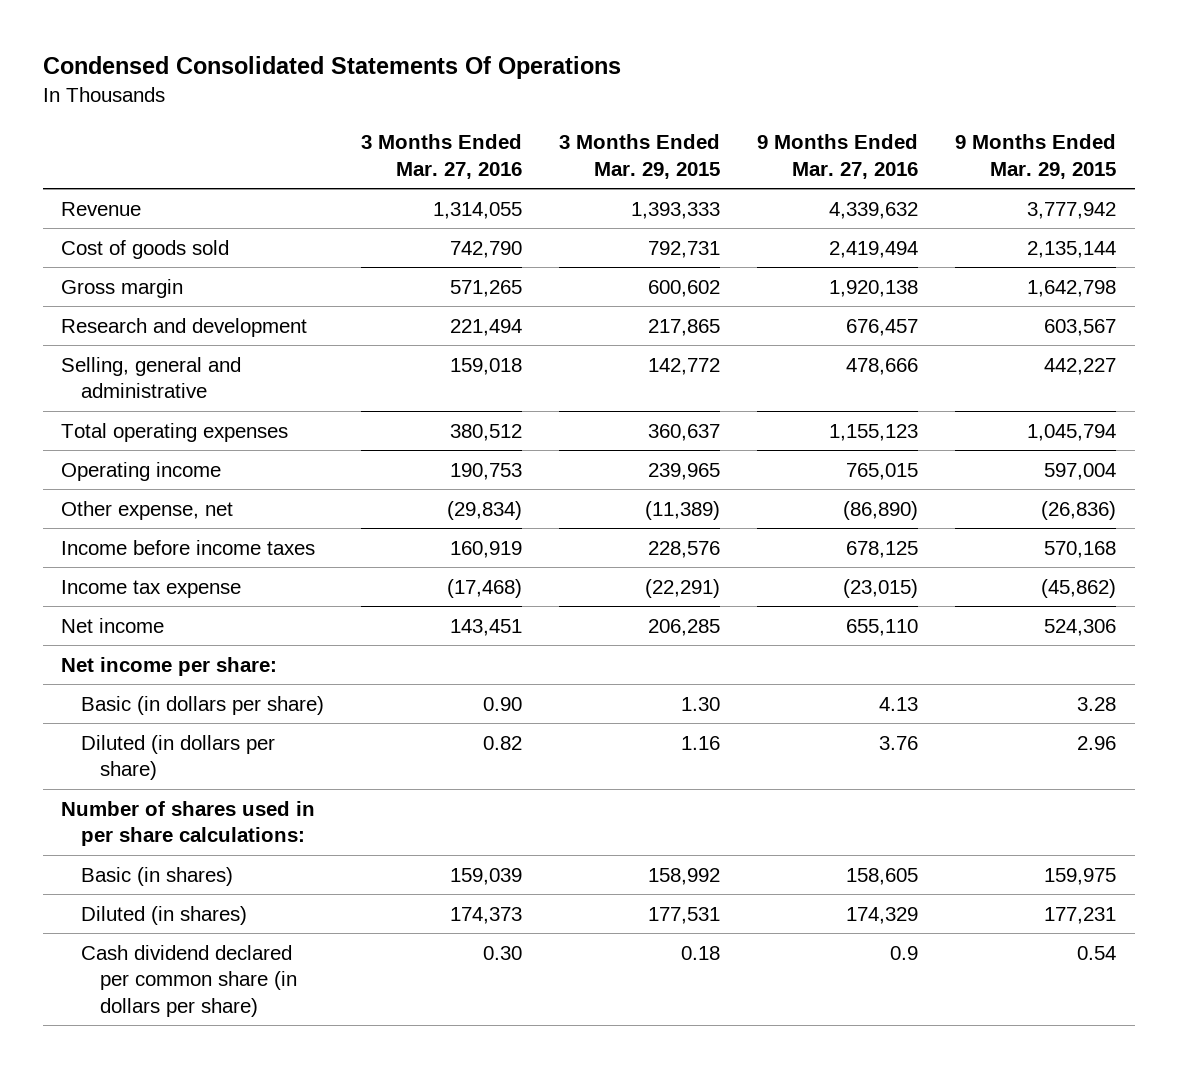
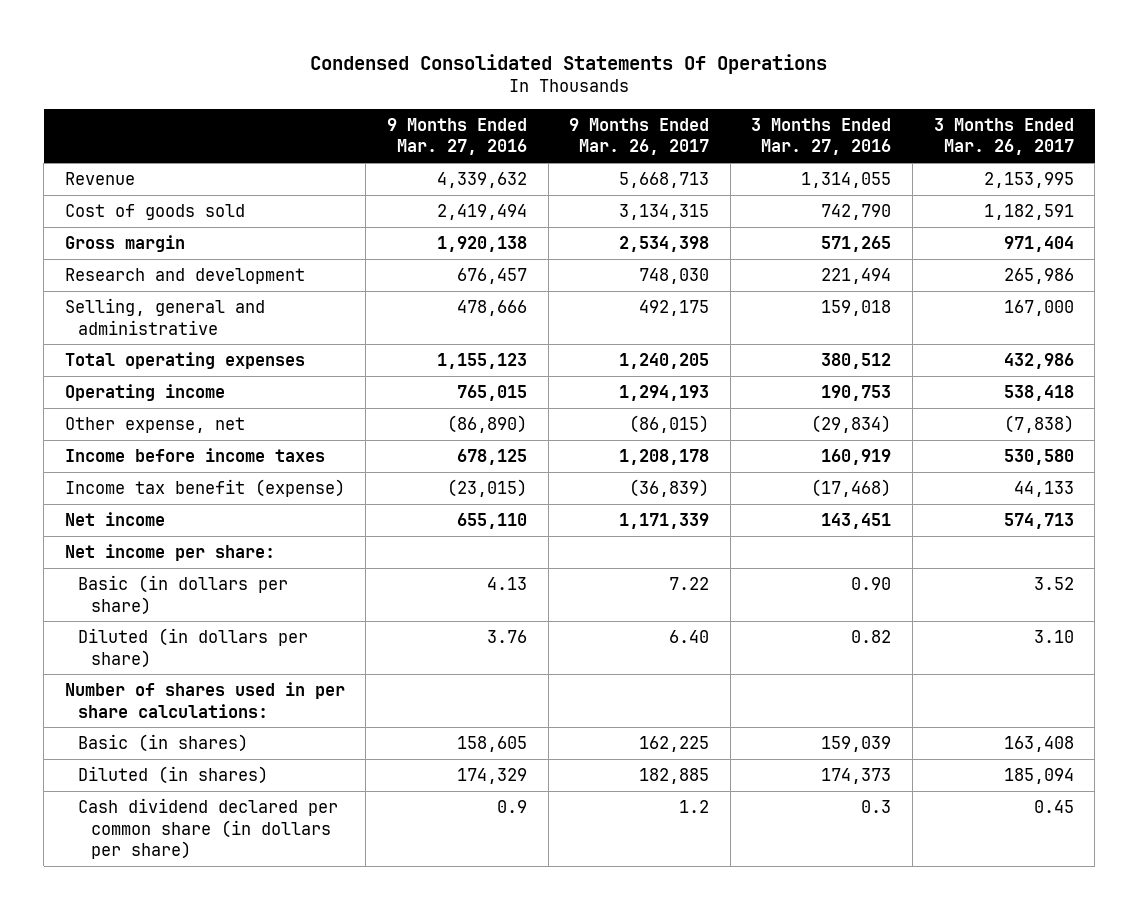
[558,134,720,179] 3 Months Ended Mar. 29, 2015 -> none
[955,134,1117,179] 9 Months Ended Mar. 29, 2015 -> none
none -> [569,118,710,156] 9 Months Ended Mar. 26, 2017
none -> [933,118,1074,156] 3 Months Ended Mar. 26, 2017
[61,579,242,598] Income tax expense -> [64,479,345,498] Income tax benefit (expense)
[482,945,522,960] 0.30 -> [861,800,892,814] 0.3

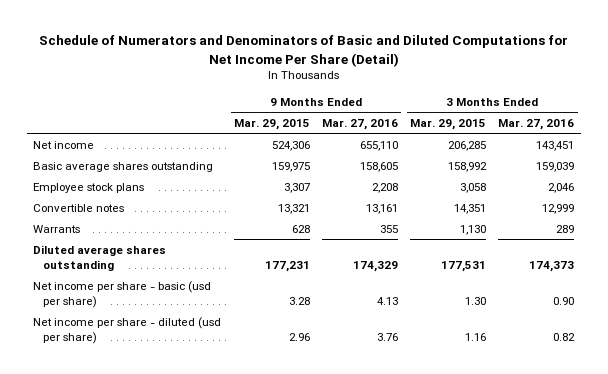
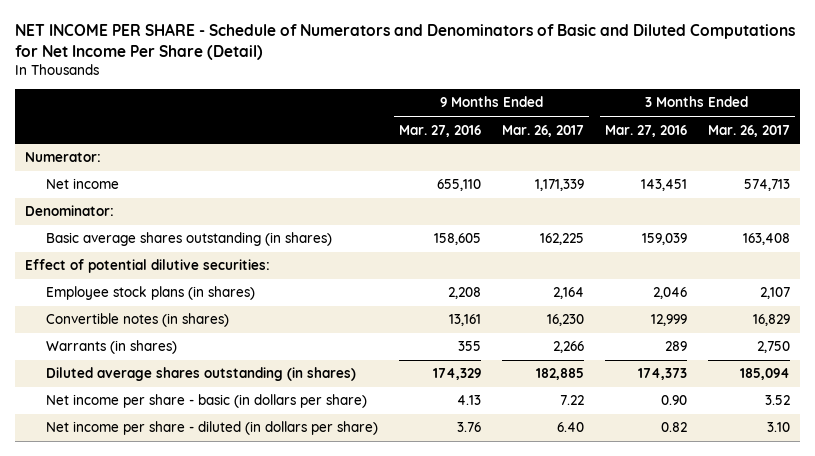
[38,35,568,67] Schedule of Numerators and Denominators of Basic and Diluted Computations for Net Income Per Share (Detail) -> [14,23,795,61] NET INCOME PER SHARE - Schedule of Numerators and Denominators of Basic and Diluted Computations for Net Income Per Share (Detail)
[233,119,310,131] Mar. 29, 2015 -> none
[410,119,487,131] Mar. 29, 2015 -> none
none -> [501,124,584,137] Mar. 26, 2017
none -> [707,124,790,137] Mar. 26, 2017
none -> [25,152,102,163] Numerator:
none -> [25,205,115,217] Denominator:
[33,161,214,172] Basic average shares outstanding -> [46,232,333,247] Basic average shares outstanding (in shares)
none -> [25,259,271,274] Effect of potential dilutive securities:
[33,182,145,193] Employee stock plans -> [46,286,256,301] Employee stock plans (in shares)
[33,203,125,212] Convertible notes -> [46,313,230,328] Convertible notes (in shares)
[33,224,81,233] Warrants -> [46,340,178,355] Warrants (in shares)
[33,244,167,271] Diluted average shares outstanding -> [46,367,357,382] Diluted average shares outstanding (in shares)
[33,280,212,308] Net income per share - basic (usd per share) -> [46,394,368,409] Net income per share - basic (in dollars per share)
[33,316,222,344] Net income per share - diluted (usd per share) -> [46,421,379,436] Net income per share - diluted (in dollars per share)

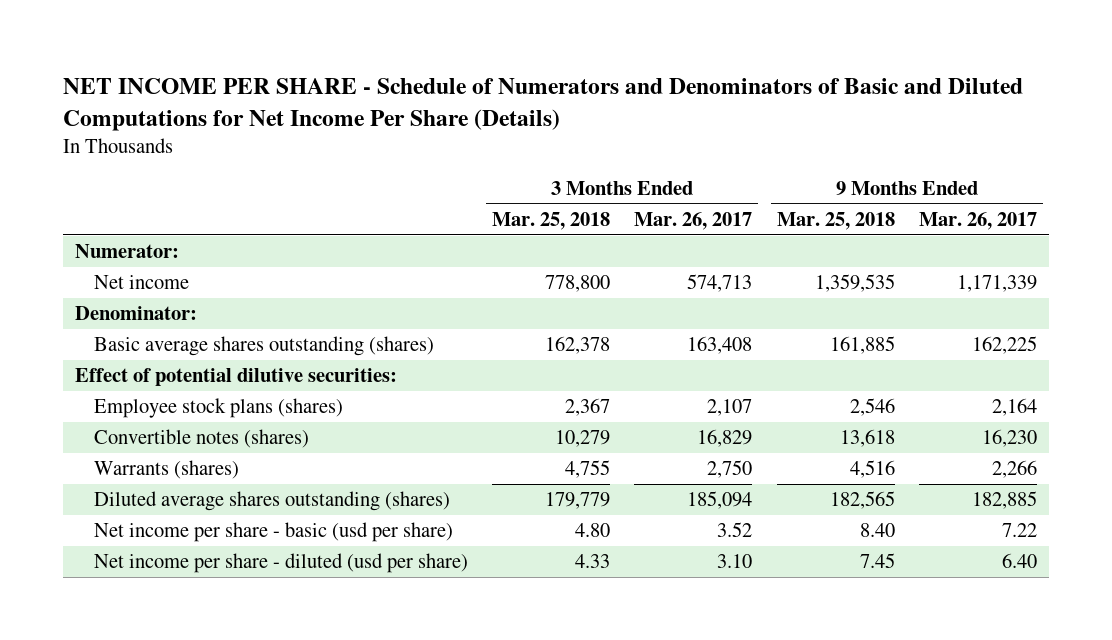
[14,23,795,61] NET INCOME PER SHARE - Schedule of Numerators and Denominators of Basic and Diluted Computations for Net Income Per Share (Detail) -> [62,78,1023,131] NET INCOME PER SHARE - Schedule of Numerators and Denominators of Basic and Diluted Computations for Net Income Per Share (Details)
[399,124,482,137] Mar. 27, 2016 -> none
[604,124,687,137] Mar. 27, 2016 -> none
none -> [492,211,611,230] Mar. 25, 2018
none -> [776,211,895,230] Mar. 25, 2018
[46,232,333,247] Basic average shares outstanding (in shares) -> [93,336,434,357] Basic average shares outstanding (shares)
[46,286,256,301] Employee stock plans (in shares) -> [93,398,343,419] Employee stock plans (shares)
[46,313,230,328] Convertible notes (in shares) -> [93,429,309,449] Convertible notes (shares)
[46,340,178,355] Warrants (in shares) -> [93,460,239,480] Warrants (shares)
[46,367,357,382] Diluted average shares outstanding (in shares) -> [93,491,450,512] Diluted average shares outstanding (shares)
[46,394,368,409] Net income per share - basic (in dollars per share) -> [93,522,453,543] Net income per share - basic (usd per share)
[46,421,379,436] Net income per share - diluted (in dollars per share) -> [93,553,468,574] Net income per share - diluted (usd per share)

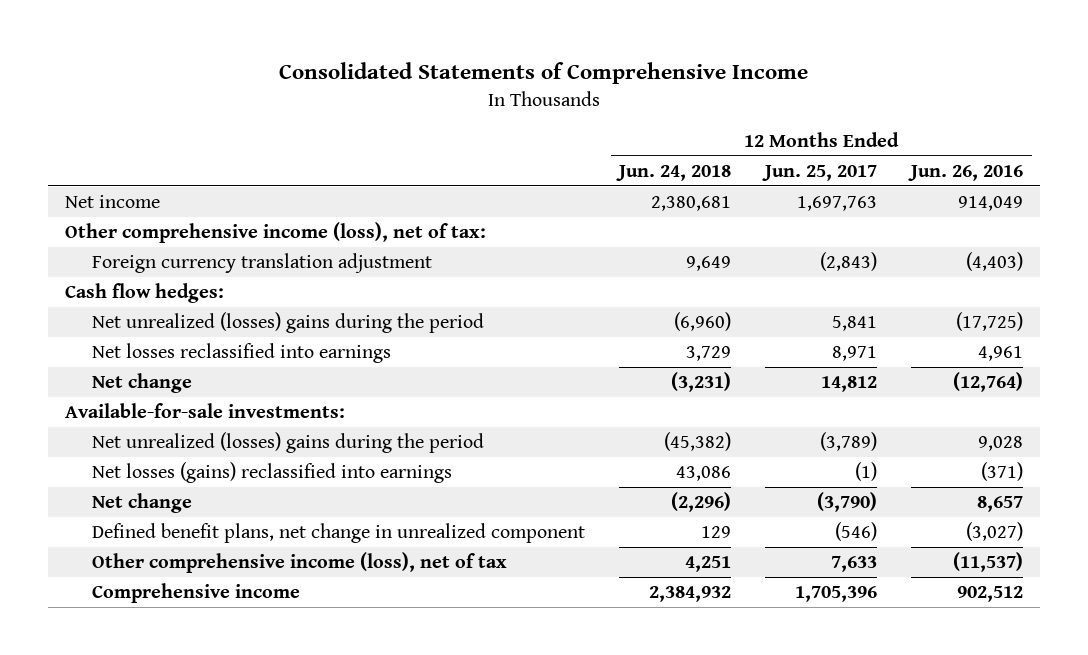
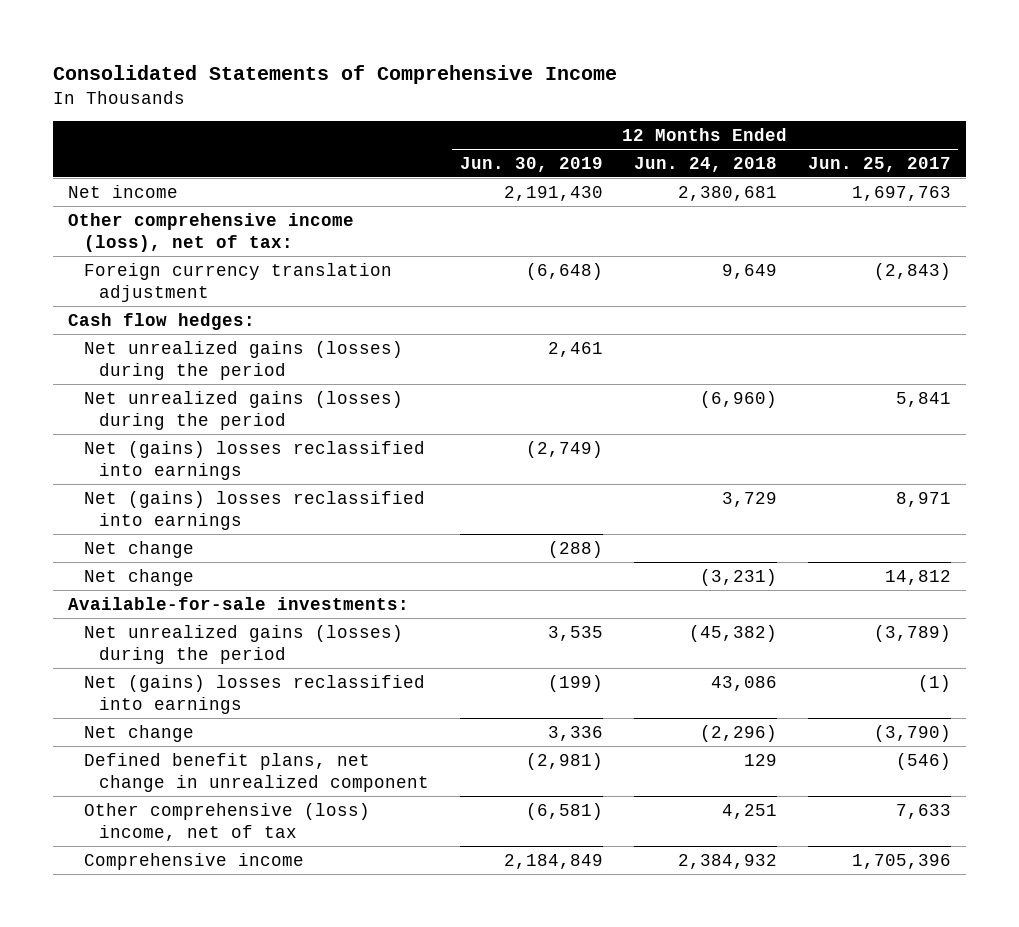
[908,164,1024,181] Jun. 26, 2016 -> none
none -> [460,156,604,172] Jun. 30, 2019
none -> [83,340,403,381] Net unrealized gains (losses) during the period
[92,312,485,334] Net unrealized (losses) gains during the period -> [83,390,403,431] Net unrealized gains (losses) during the period
none -> [83,440,425,481] Net (gains) losses reclassified into earnings
[92,343,392,364] Net losses reclassified into earnings -> [83,490,425,531] Net (gains) losses reclassified into earnings
none -> [83,540,194,558] Net change
[92,432,485,454] Net unrealized (losses) gains during the period -> [83,624,403,665] Net unrealized gains (losses) during the period
[92,462,453,484] Net losses (gains) reclassified into earnings -> [83,674,425,715] Net (gains) losses reclassified into earnings
[92,552,508,574] Other comprehensive income (loss), net of tax -> [83,802,370,842] Other comprehensive (loss) income, net of tax

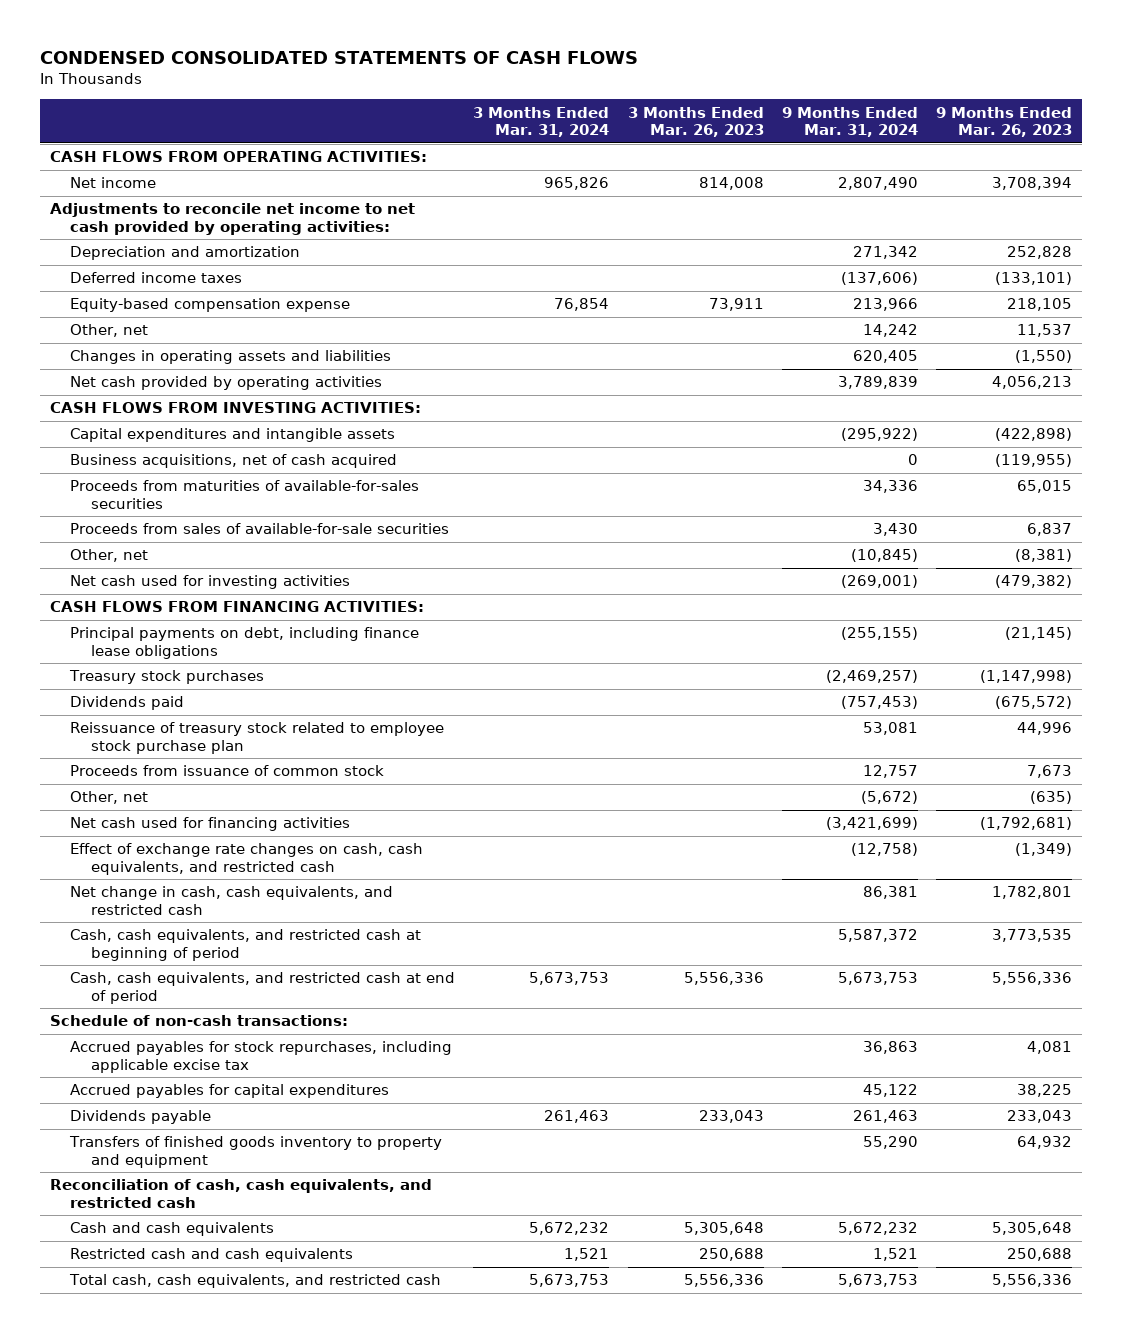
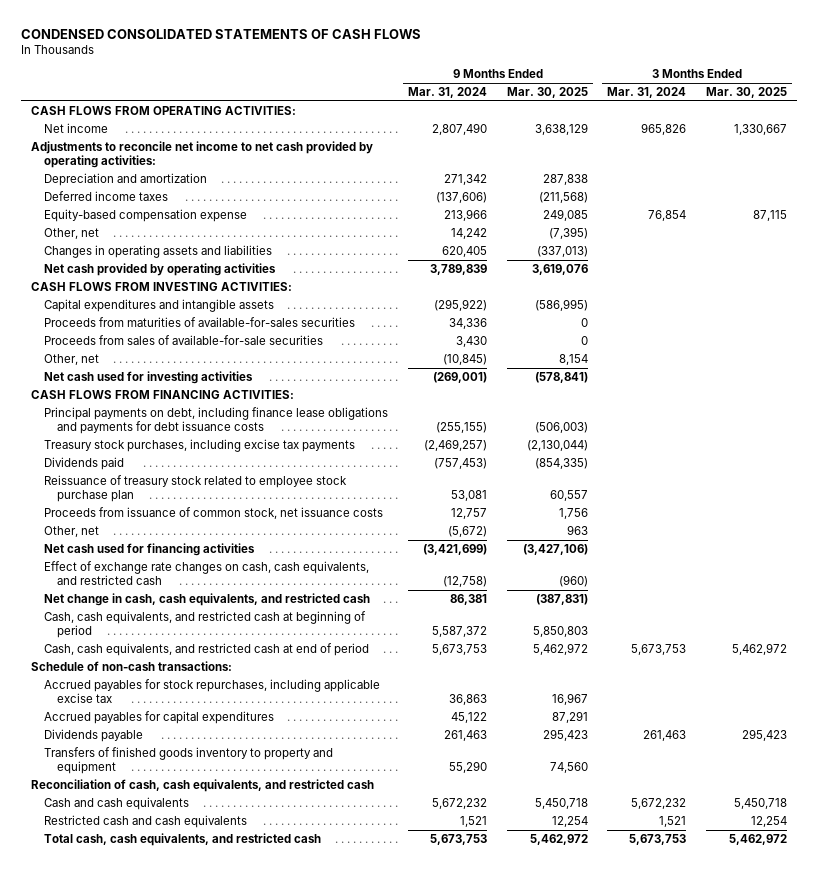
[627,106,764,138] 3 Months Ended Mar. 26, 2023 -> none
[936,106,1073,138] 9 Months Ended Mar. 26, 2023 -> none
none -> [506,86,588,98] Mar. 30, 2025
none -> [706,86,788,98] Mar. 30, 2025
[70,454,398,469] Business acquisitions, net of cash acquired -> none
[70,627,420,659] Principal payments on debt, including finance lease obligations -> [44,406,389,435] Principal payments on debt, including finance lease obligations and payments for debt issuance costs
[69,670,265,685] Treasury stock purchases -> [44,438,356,452] Treasury stock purchases, including excise tax payments
[70,765,385,777] Proceeds from issuance of common stock -> [44,506,384,519] Proceeds from issuance of common stock, net issuance costs

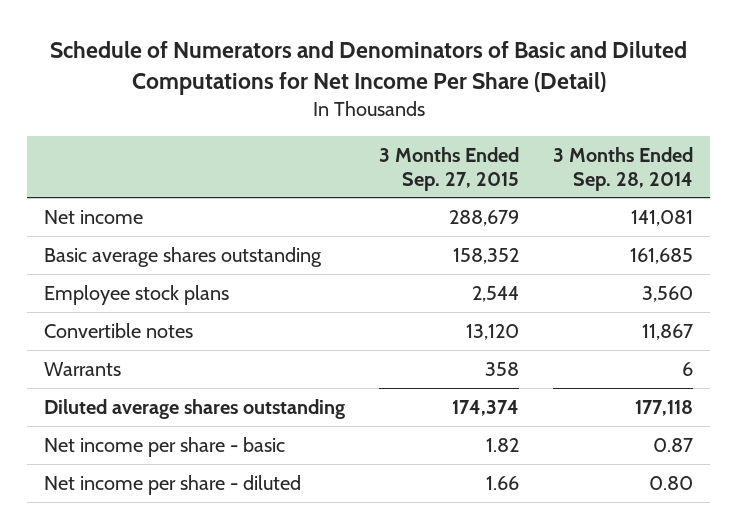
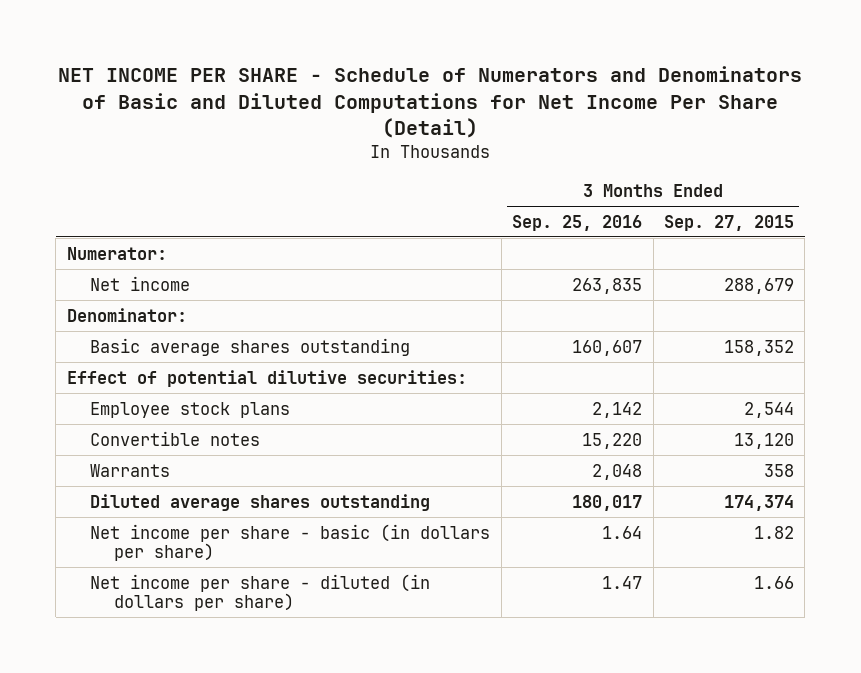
[49,41,687,96] Schedule of Numerators and Denominators of Basic and Diluted Computations for Net Income Per Share (Detail) -> [58,66,803,139] NET INCOME PER SHARE - Schedule of Numerators and Denominators of Basic and Diluted Computations for Net Income Per Share (Detail)
[553,146,694,191] 3 Months Ended Sep. 28, 2014 -> none
none -> [512,214,643,231] Sep. 25, 2016
none -> [66,246,167,260] Numerator:
none -> [66,307,187,322] Denominator:
none -> [66,369,467,387] Effect of potential dilutive securities:
[44,436,286,457] Net income per share - basic -> [90,523,491,562] Net income per share - basic (in dollars per share)
[44,474,302,495] Net income per share - diluted -> [90,573,431,612] Net income per share - diluted (in dollars per share)

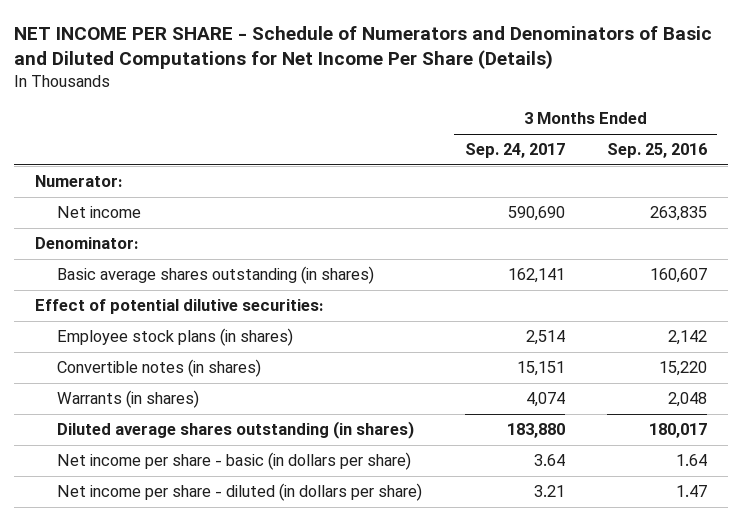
[58,66,803,139] NET INCOME PER SHARE - Schedule of Numerators and Denominators of Basic and Diluted Computations for Net Income Per Share (Detail) -> [14,25,713,69] NET INCOME PER SHARE - Schedule of Numerators and Denominators of Basic and Diluted Computations for Net Income Per Share (Details)
[664,214,795,231] Sep. 27, 2015 -> none
none -> [464,143,565,159] Sep. 24, 2017
[90,337,411,356] Basic average shares outstanding -> [57,266,375,285] Basic average shares outstanding (in shares)
[90,401,291,418] Employee stock plans -> [57,328,294,347] Employee stock plans (in shares)
[90,430,261,446] Convertible notes -> [57,359,262,378] Convertible notes (in shares)
[90,463,171,477] Warrants -> [57,390,200,409] Warrants (in shares)
[90,493,431,511] Diluted average shares outstanding -> [57,421,415,440] Diluted average shares outstanding (in shares)

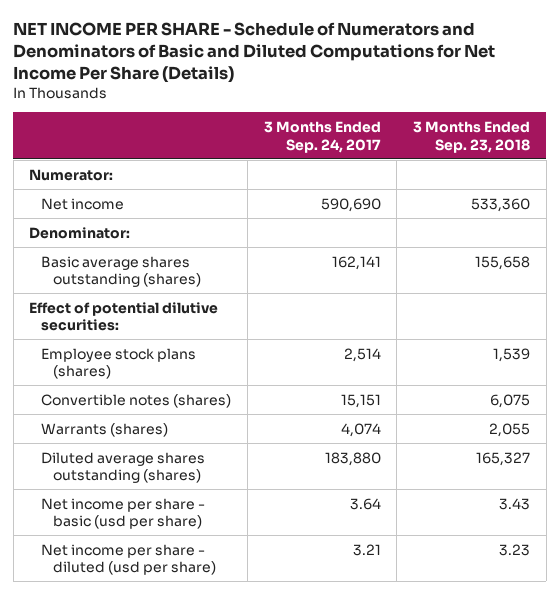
[606,143,707,159] Sep. 25, 2016 -> none
none -> [412,121,530,153] 3 Months Ended Sep. 23, 2018
[57,266,375,285] Basic average shares outstanding (in shares) -> [41,255,202,288] Basic average shares outstanding (shares)
[57,328,294,347] Employee stock plans (in shares) -> [41,347,197,380] Employee stock plans (shares)
[57,359,262,378] Convertible notes (in shares) -> [41,393,232,408] Convertible notes (shares)
[57,390,200,409] Warrants (in shares) -> [41,422,169,437] Warrants (shares)
[57,421,415,440] Diluted average shares outstanding (in shares) -> [41,451,206,484] Diluted average shares outstanding (shares)
[57,452,412,471] Net income per share - basic (in dollars per share) -> [41,497,206,530] Net income per share - basic (usd per share)
[57,483,423,502] Net income per share - diluted (in dollars per share) -> [41,543,217,576] Net income per share - diluted (usd per share)

